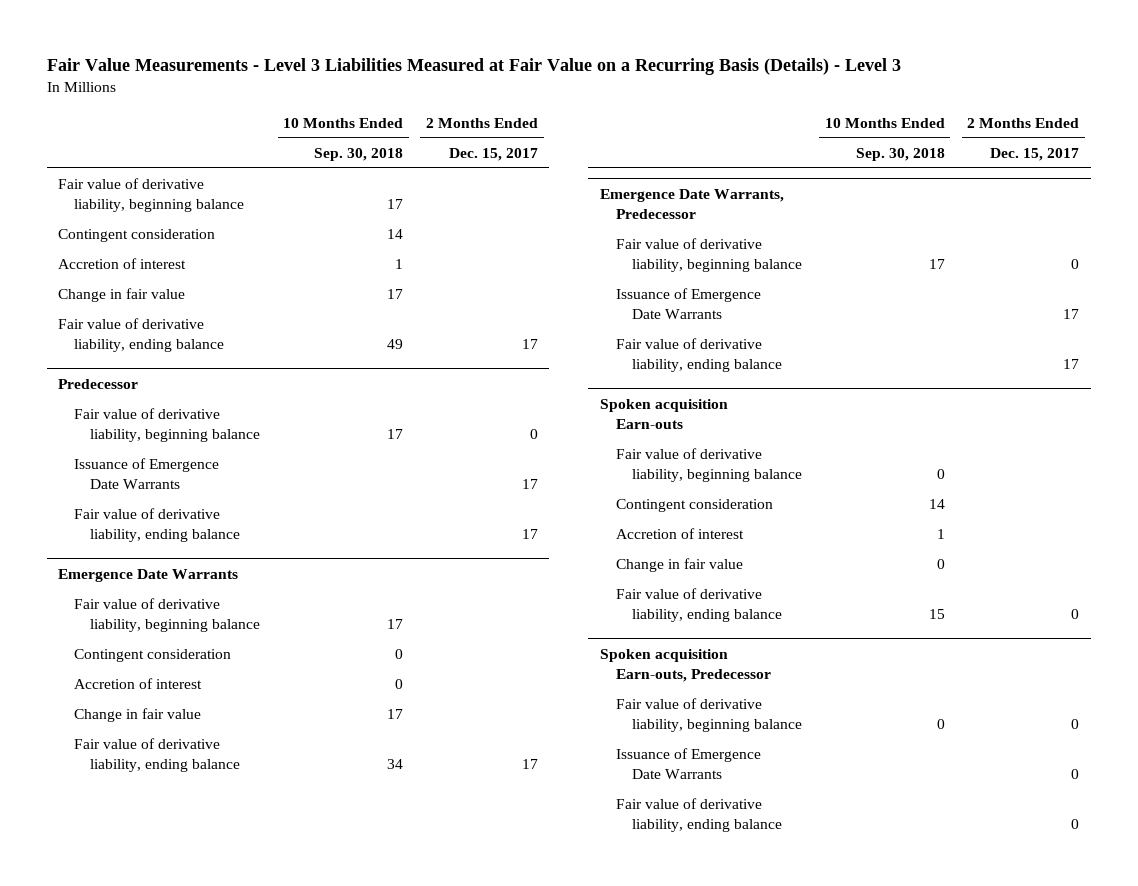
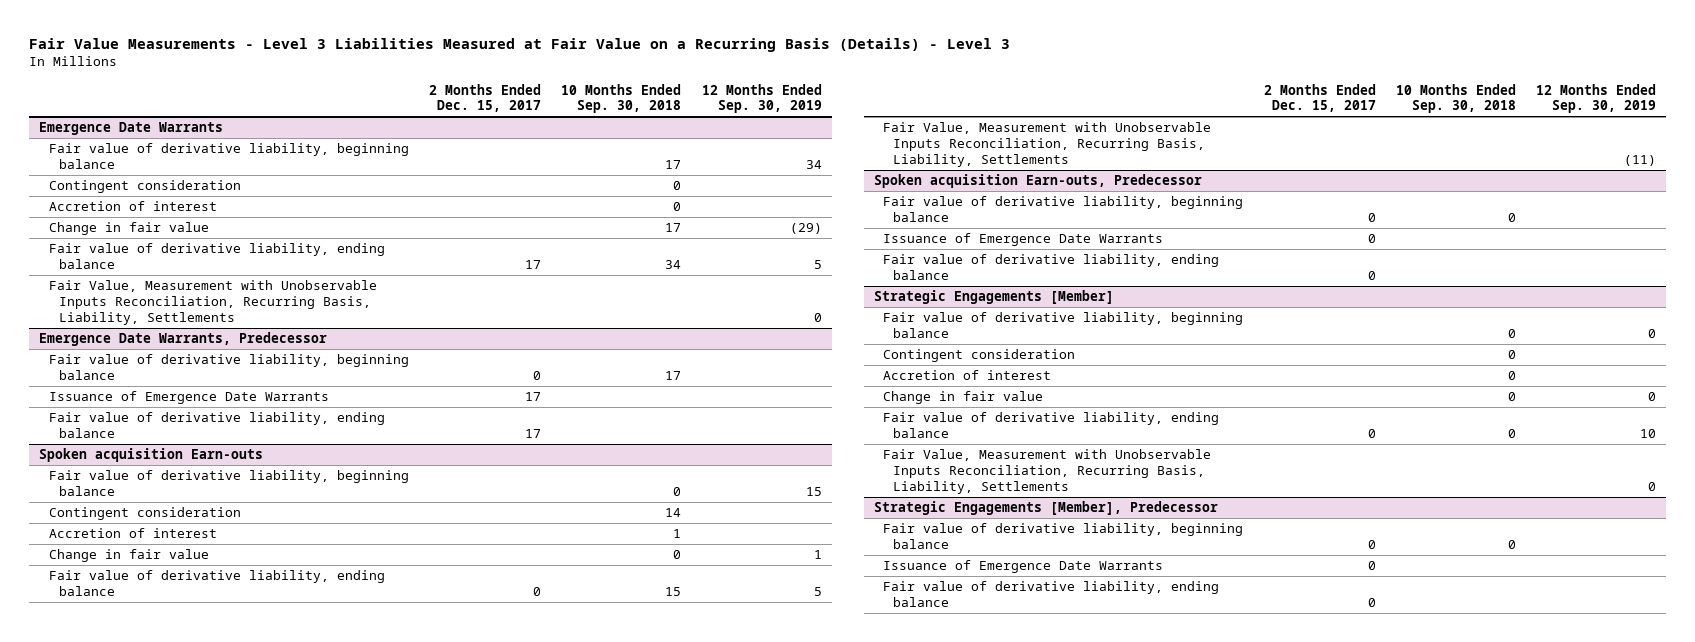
none -> [701,83,822,114] 12 Months Ended Sep. 30, 2019
[58,178,245,212] Fair value of derivative liability, beginning balance -> none
[58,229,216,243] Contingent consideration -> none
[58,258,187,270] Accretion of interest -> none
[58,288,186,303] Change in fair value -> none
[58,318,225,352] Fair value of derivative liability, ending balance -> none
[58,379,139,390] Predecessor -> none
[74,408,261,442] Fair value of derivative liability, beginning balance -> none
[74,458,220,489] Issuance of Emergence Date Warrants -> none
[74,508,241,542] Fair value of derivative liability, ending balance -> none
none -> [49,280,378,325] Fair Value, Measurement with Unobservable Inputs Reconciliation, Recurring Basis, Liability, Settlements
none -> [883,122,1212,167] Fair Value, Measurement with Unobservable Inputs Reconciliation, Recurring Basis, Liability, Settlements
none -> [873,290,1114,305] Strategic Engagements [Member]
none -> [883,312,1244,339] Fair value of derivative liability, beginning balance
none -> [883,349,1076,363] Contingent consideration
none -> [883,370,1052,381] Accretion of interest
none -> [883,391,1044,405] Change in fair value
none -> [883,412,1220,439] Fair value of derivative liability, ending balance
none -> [883,449,1212,494] Fair Value, Measurement with Unobservable Inputs Reconciliation, Recurring Basis, Liability, Settlements
none -> [873,501,1218,516] Strategic Engagements [Member], Predecessor
none -> [883,523,1244,550] Fair value of derivative liability, beginning balance
none -> [883,560,1164,574] Issuance of Emergence Date Warrants
none -> [883,581,1220,608] Fair value of derivative liability, ending balance

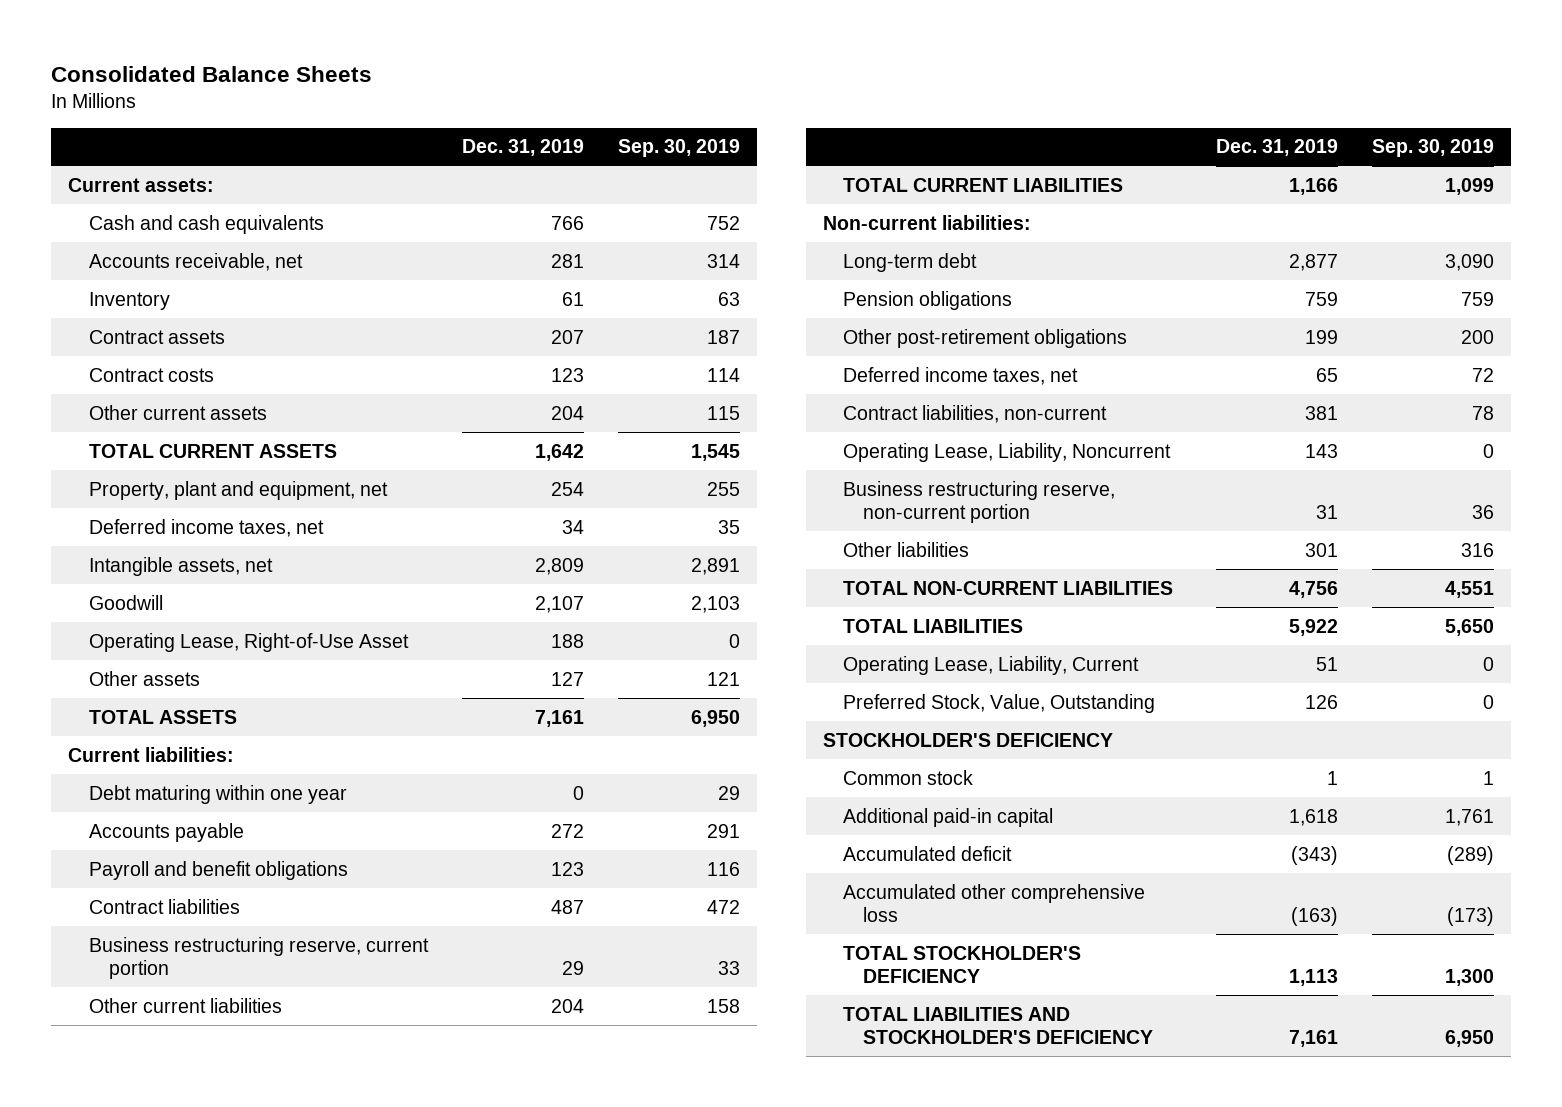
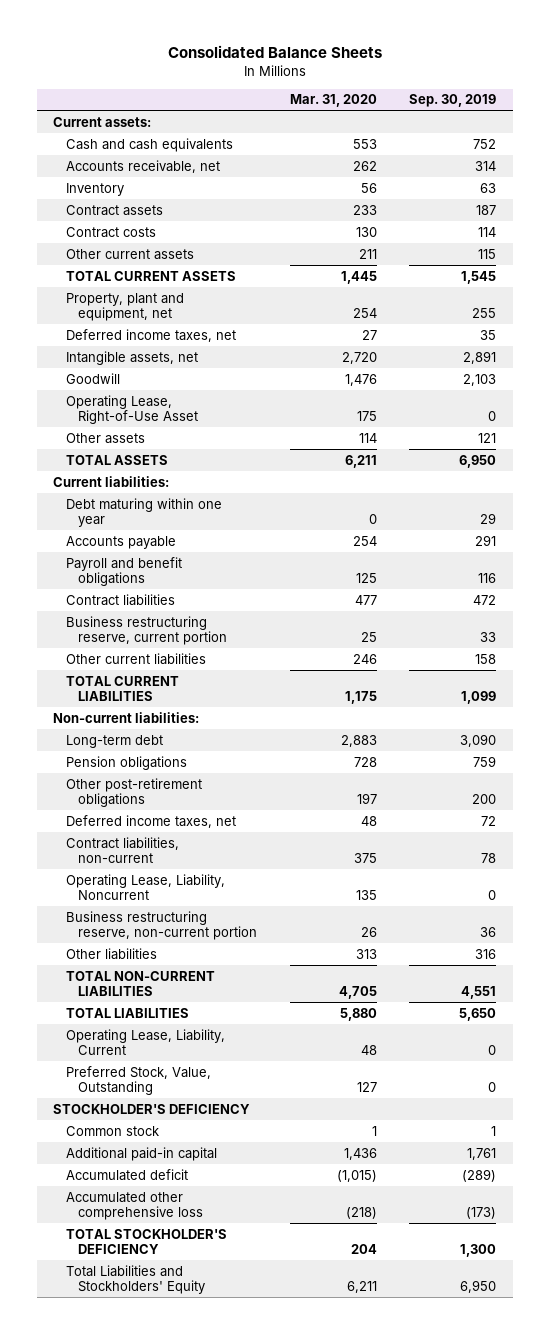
[461,139,584,157] Dec. 31, 2019 -> none
none -> [289,94,377,108] Mar. 31, 2020
[843,1006,1154,1044] TOTAL LIABILITIES AND STOCKHOLDER'S DEFICIENCY -> [65,1264,206,1295] Total Liabilities and Stockholders' Equity

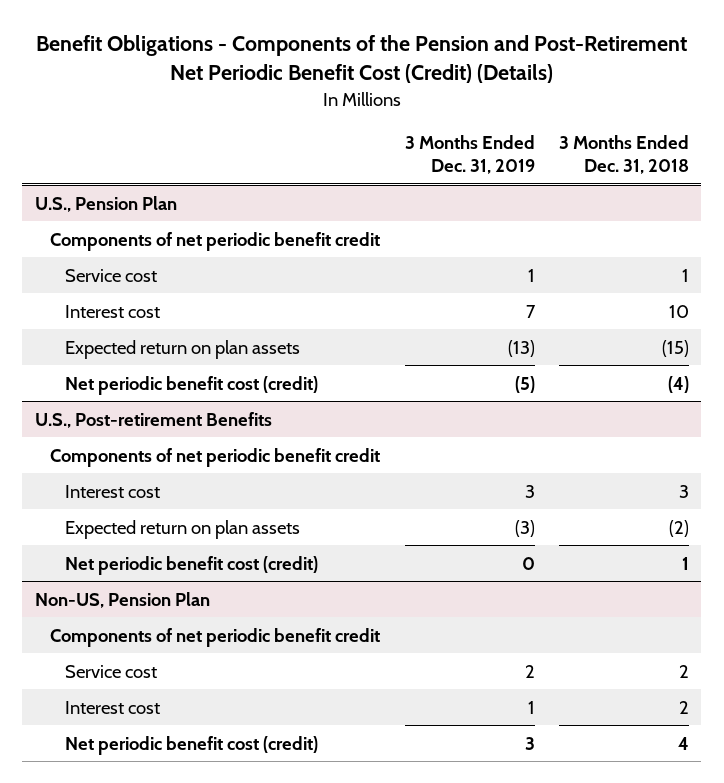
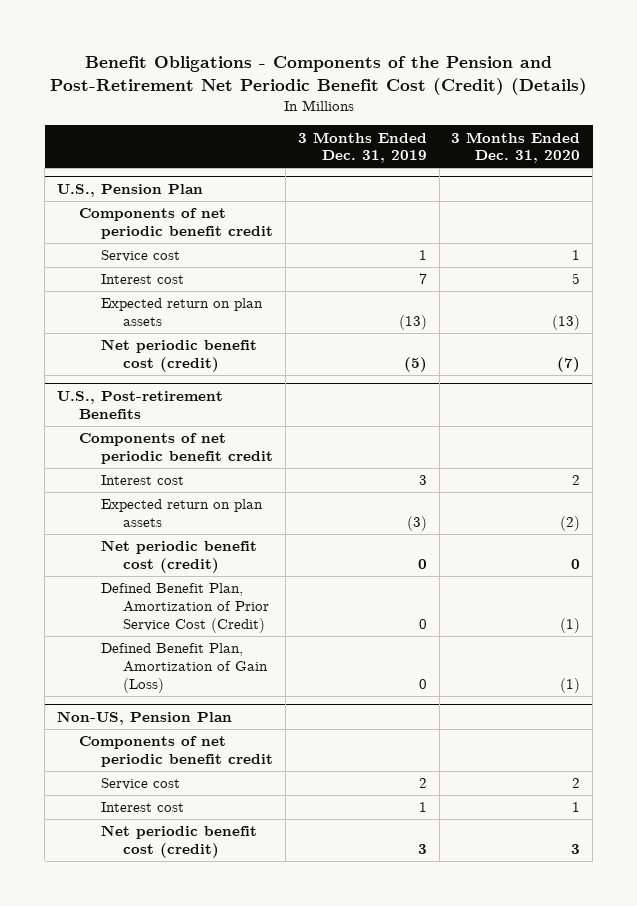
[559,134,690,175] 3 Months Ended Dec. 31, 2018 -> none
none -> [451,131,581,164] 3 Months Ended Dec. 31, 2020
none -> [101,583,270,633] Defined Benefit Plan, Amortization of Prior Service Cost (Credit)
none -> [101,643,269,693] Defined Benefit Plan, Amortization of Gain (Loss)

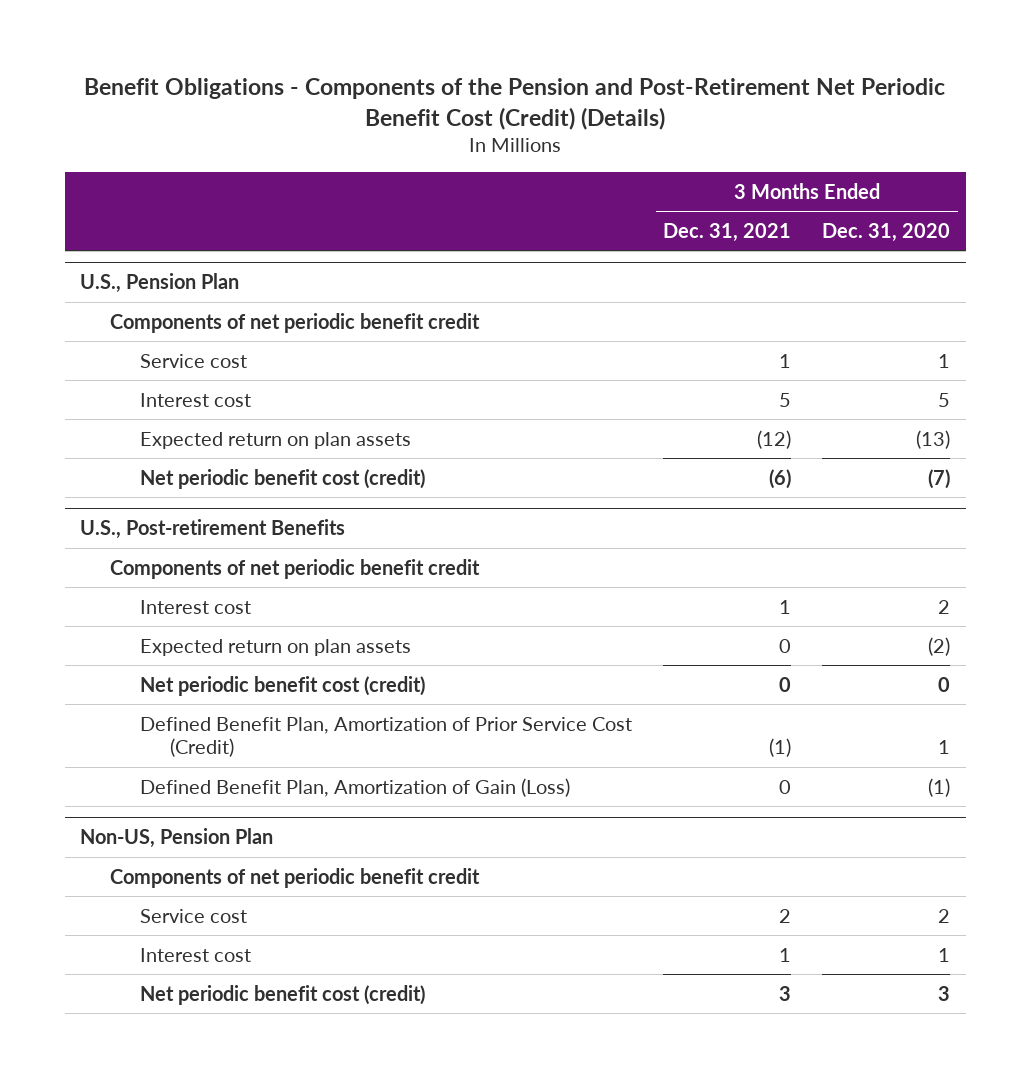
[297,131,427,164] 3 Months Ended Dec. 31, 2019 -> none
none -> [663,222,792,242] Dec. 31, 2021
[560,617,581,633] (1) -> [938,740,951,755] 1

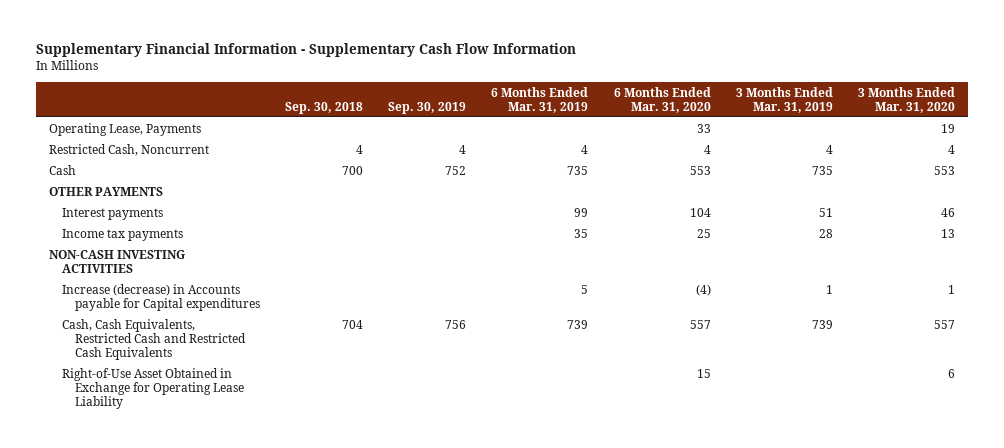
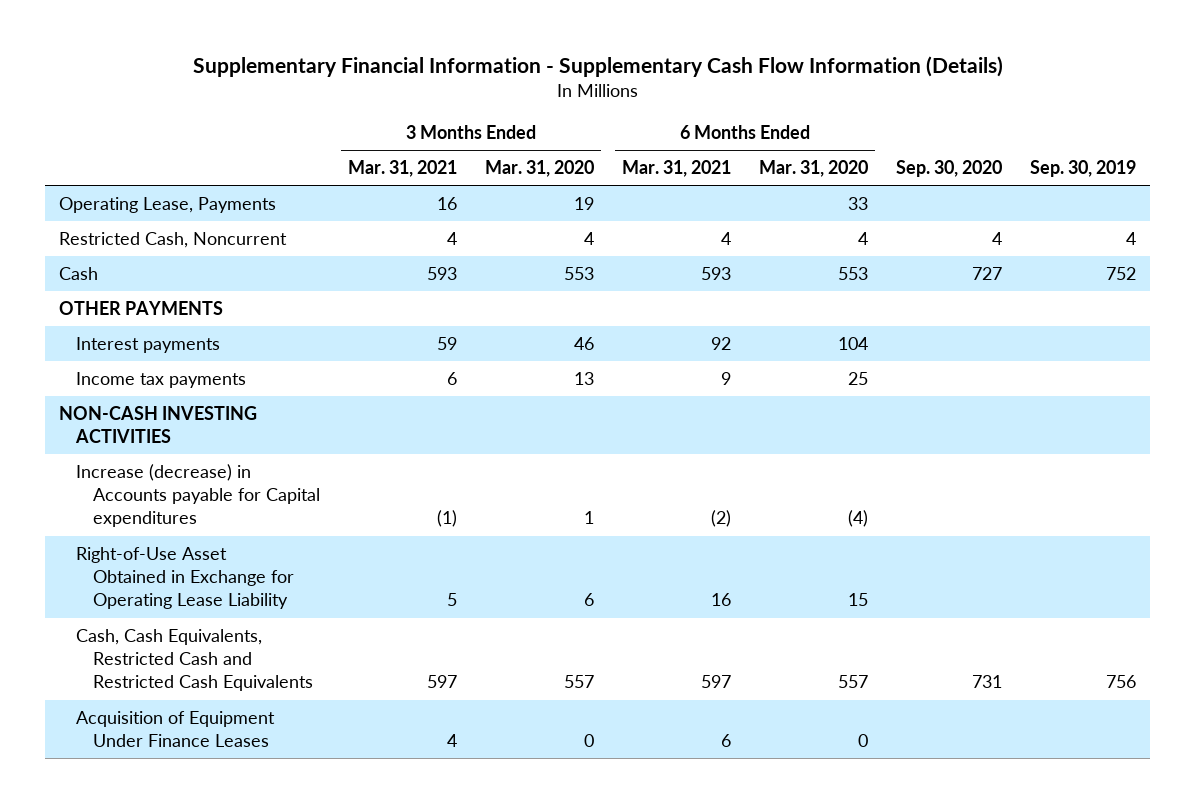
[36,43,577,58] Supplementary Financial Information - Supplementary Cash Flow Information -> [192,56,1003,78] Supplementary Financial Information - Supplementary Cash Flow Information (Details)
[284,101,363,114] Sep. 30, 2018 -> none
[491,86,589,113] 6 Months Ended Mar. 31, 2019 -> none
[736,86,834,113] 3 Months Ended Mar. 31, 2019 -> none
none -> [347,160,457,178] Mar. 31, 2021
none -> [622,160,732,178] Mar. 31, 2021
none -> [896,160,1003,178] Sep. 30, 2020
[61,318,246,360] Cash, Cash Equivalents, Restricted Cash and Restricted Cash Equivalents -> [76,628,313,692] Cash, Cash Equivalents, Restricted Cash and Restricted Cash Equivalents
none -> [76,710,276,748] Acquisition of Equipment Under Finance Leases

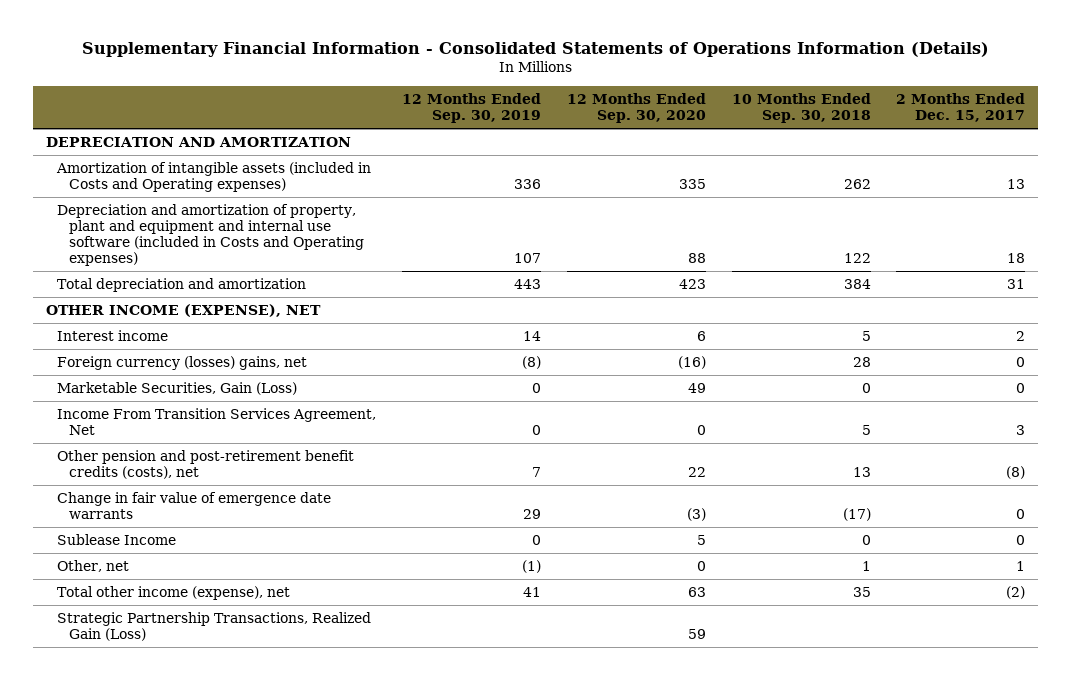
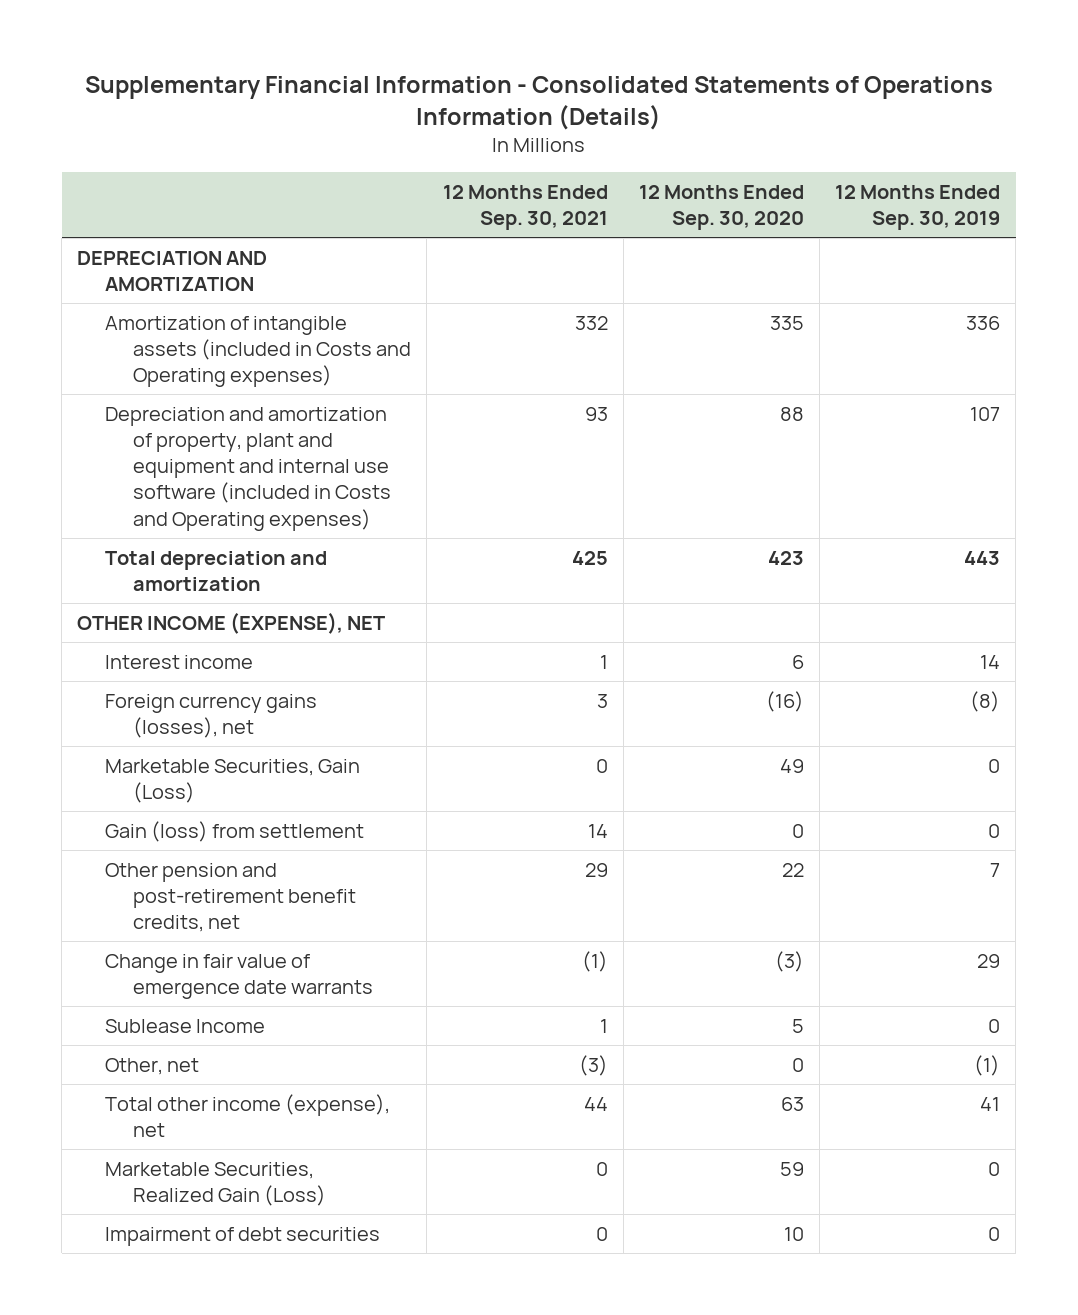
[731,93,871,124] 10 Months Ended Sep. 30, 2018 -> none
[896,93,1026,123] 2 Months Ended Dec. 15, 2017 -> none
none -> [442,184,608,231] 12 Months Ended Sep. 30, 2021
[57,356,308,371] Foreign currency (losses) gains, net -> [105,693,318,739] Foreign currency gains (losses), net
[57,408,377,435] Income From Transition Services Agreement, Net -> none
none -> [105,820,365,842] Gain (loss) from settlement
[57,450,355,479] Other pension and post-retirement benefit credits (costs), net -> [105,862,357,933] Other pension and post-retirement benefit credits, net
[57,612,372,641] Strategic Partnership Transactions, Realized Gain (Loss) -> none
none -> [105,1161,327,1207] Marketable Securities, Realized Gain (Loss)
none -> [105,1226,381,1246] Impairment of debt securities

